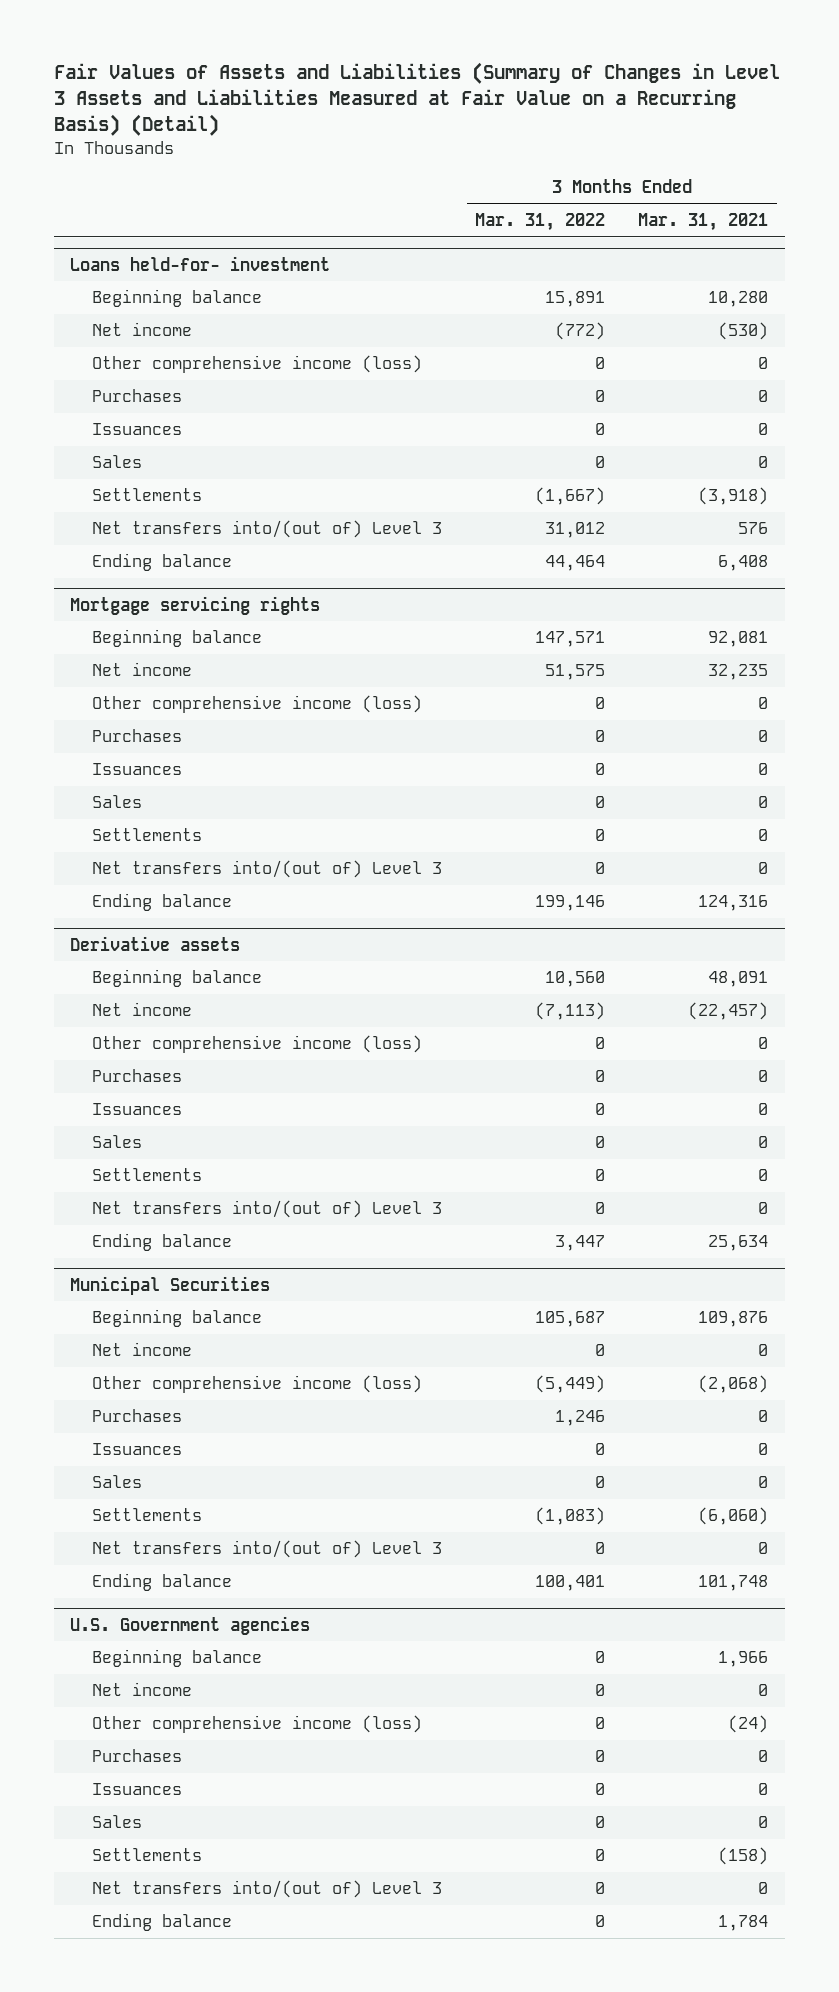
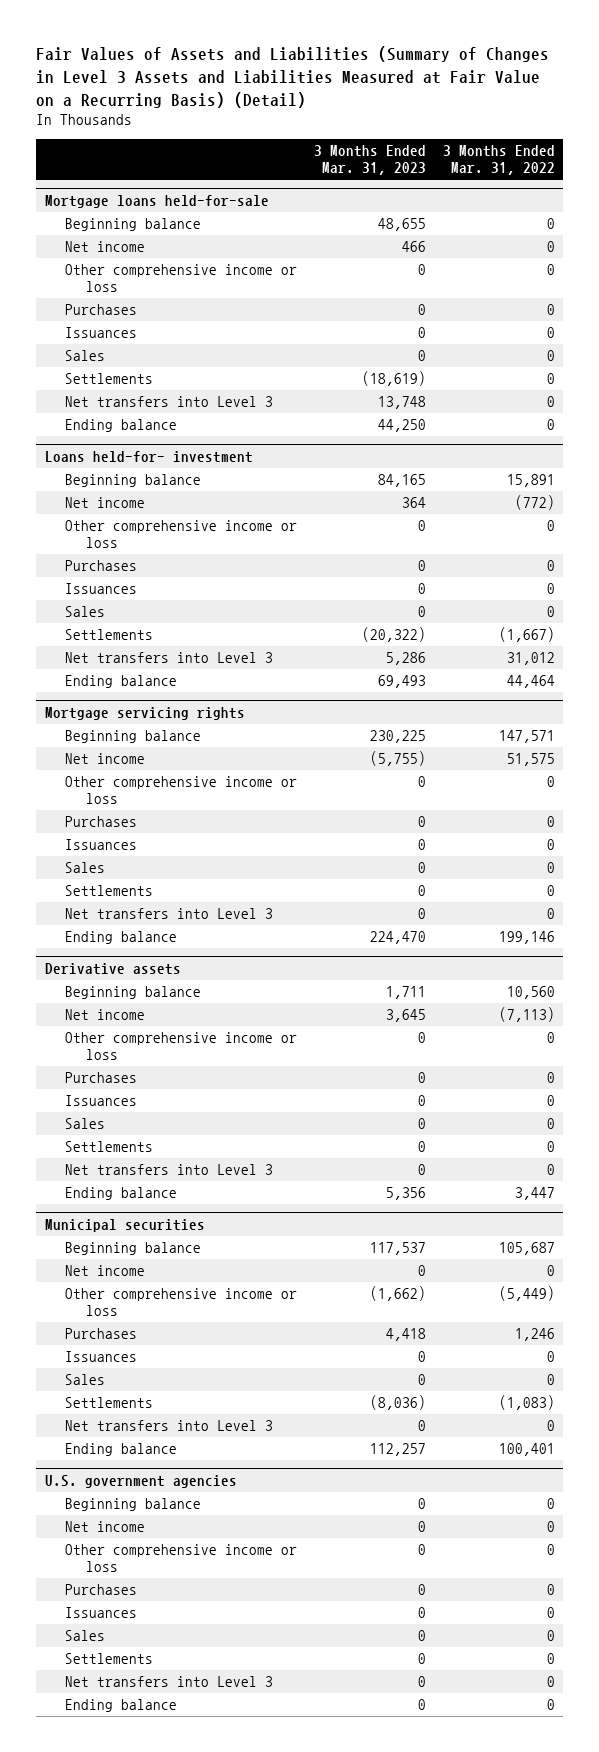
[638,212,769,231] Mar. 31, 2021 -> none
none -> [314,145,427,176] 3 Months Ended Mar. 31, 2023
none -> [44,194,269,208] Mortgage loans held-for-sale
none -> [65,218,202,232] Beginning balance
none -> [65,241,146,253] Net income
none -> [65,264,298,293] Other comprehensive income or loss
none -> [65,304,138,316] Purchases
none -> [65,327,138,339] Issuances
none -> [65,350,106,362] Sales
none -> [65,373,154,385] Settlements
none -> [65,396,274,408] Net transfers into Level 3
none -> [65,419,178,433] Ending balance
[92,355,423,374] Other comprehensive income (loss) -> [65,520,298,549] Other comprehensive income or loss
[92,520,443,539] Net transfers into/(out of) Level 3 -> [65,652,274,664] Net transfers into Level 3
[92,695,423,714] Other comprehensive income (loss) -> [65,776,298,805] Other comprehensive income or loss
[92,860,443,879] Net transfers into/(out of) Level 3 -> [65,908,274,920] Net transfers into Level 3
[92,1035,423,1054] Other comprehensive income (loss) -> [65,1032,298,1061] Other comprehensive income or loss
[92,1200,443,1219] Net transfers into/(out of) Level 3 -> [65,1164,274,1176] Net transfers into Level 3
[70,1275,271,1295] Municipal Securities -> [44,1218,205,1232] Municipal securities
[92,1375,423,1394] Other comprehensive income (loss) -> [65,1288,298,1317] Other comprehensive income or loss
[92,1540,443,1559] Net transfers into/(out of) Level 3 -> [65,1420,274,1432] Net transfers into Level 3
[70,1615,311,1635] U.S. Government agencies -> [44,1474,237,1488] U.S. government agencies
[92,1715,423,1734] Other comprehensive income (loss) -> [65,1544,298,1573] Other comprehensive income or loss
[92,1880,443,1899] Net transfers into/(out of) Level 3 -> [65,1676,274,1688] Net transfers into Level 3

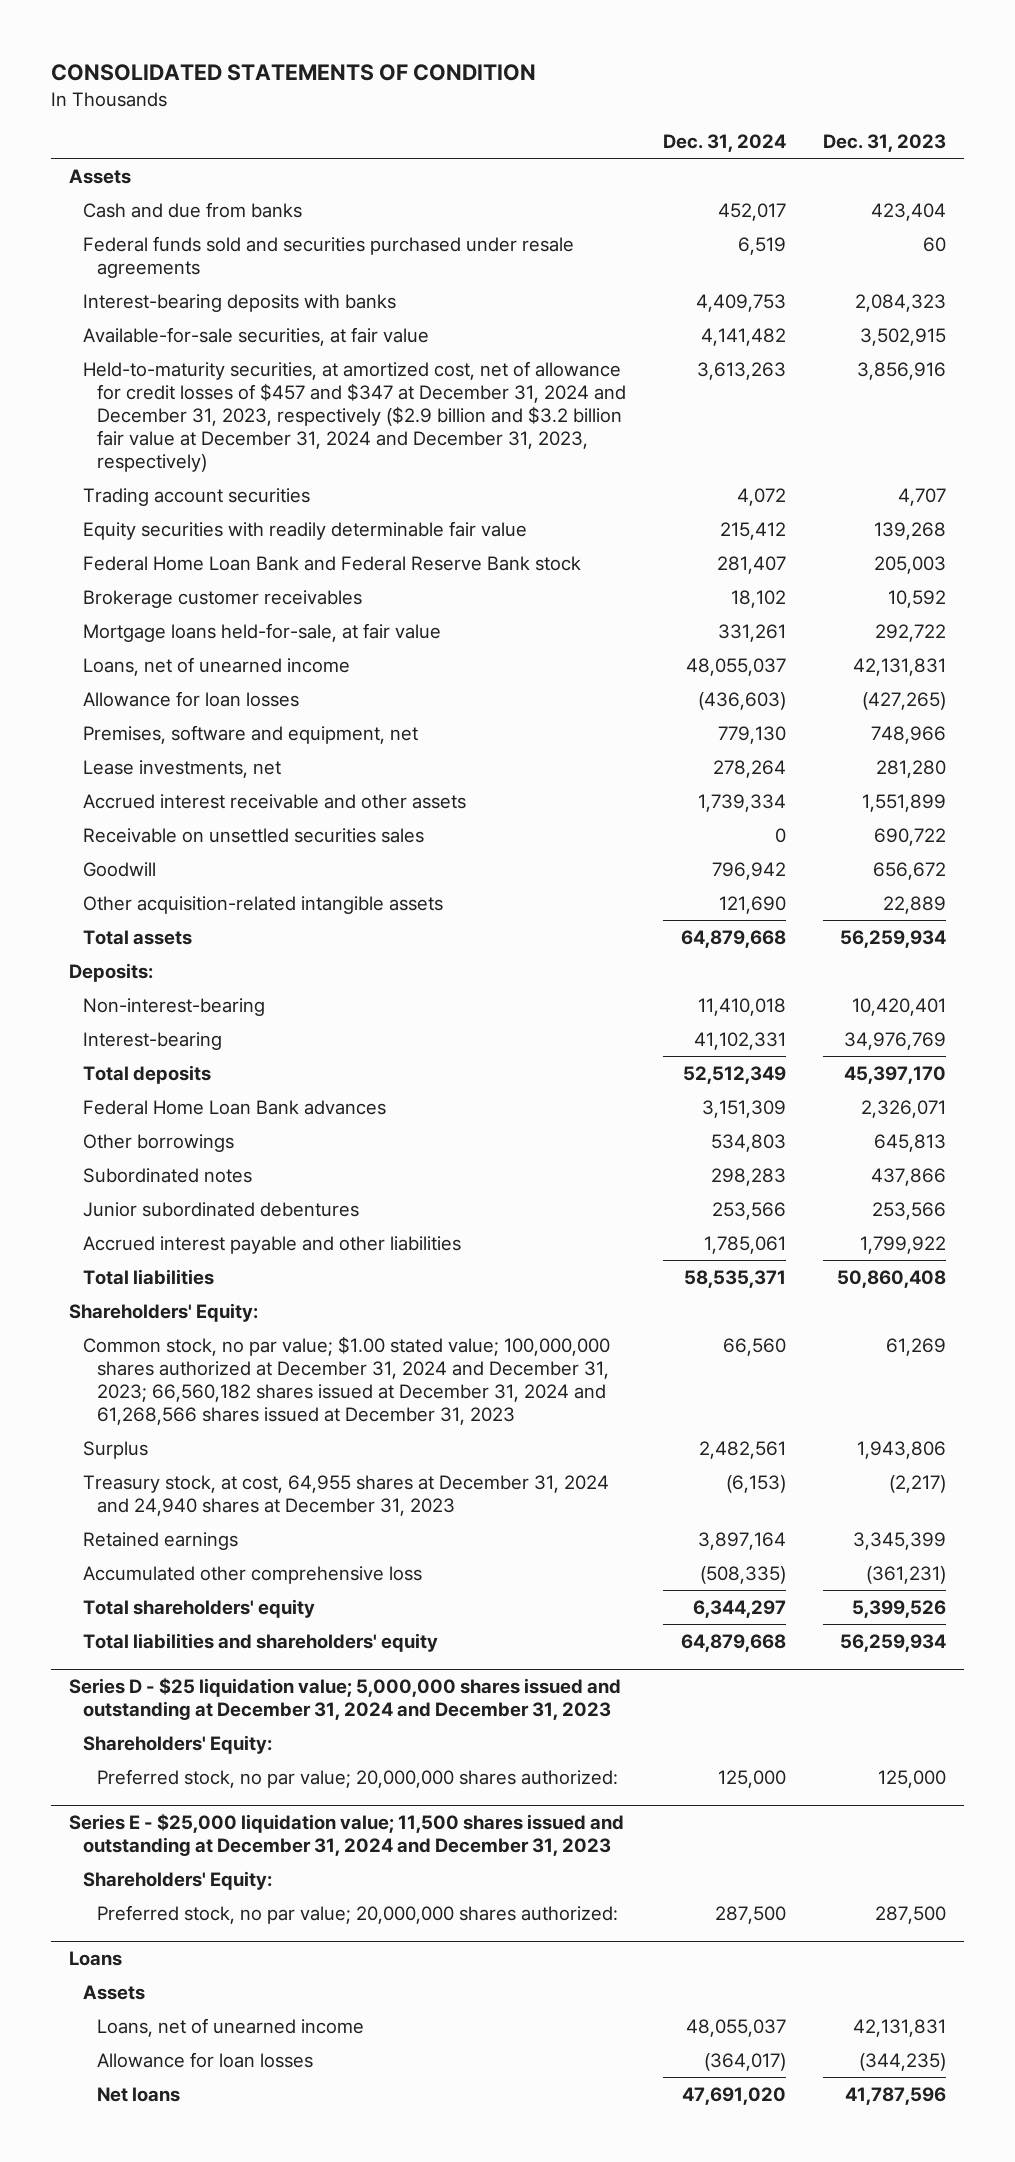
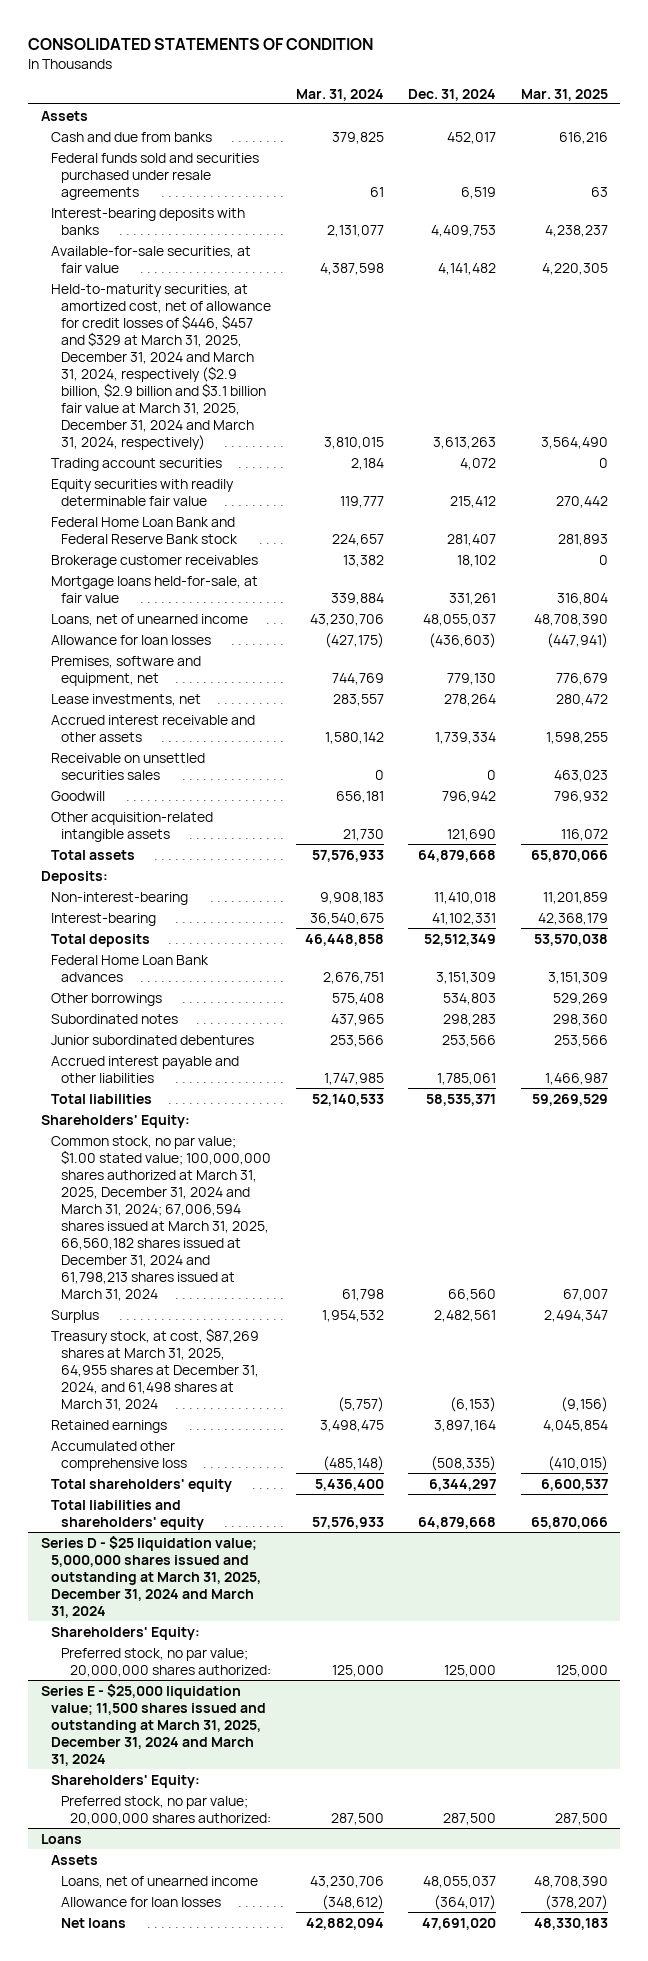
[822,134,946,153] Dec. 31, 2023 -> none
none -> [295,88,384,101] Mar. 31, 2024
none -> [520,88,608,101] Mar. 31, 2025
[83,360,627,472] Held-to-maturity securities, at amortized cost, net of allowance for credit losses of $457 and $347 at December 31, 2024 and December 31, 2023, respectively ($2.9 billion and $3.2 billion fair value at December 31, 2024 and December 31, 2023, respectively) -> [50,283,271,450] Held-to-maturity securities, at amortized cost, net of allowance for credit losses of $446, $457 and $329 at March 31, 2025, December 31, 2024 and March 31, 2024, respectively ($2.9 billion, $2.9 billion and $3.1 billion fair value at March 31, 2025, December 31, 2024 and March 31, 2024, respectively)
[83,1335,611,1425] Common stock, no par value; $1.00 stated value; 100,000,000 shares authorized at December 31, 2024 and December 31, 2023; 66,560,182 shares issued at December 31, 2024 and 61,268,566 shares issued at December 31, 2023 -> [50,1135,271,1301] Common stock, no par value; $1.00 stated value; 100,000,000 shares authorized at March 31, 2025, December 31, 2024 and March 31, 2024; 67,006,594 shares issued at March 31, 2025, 66,560,182 shares issued at December 31, 2024 and 61,798,213 shares issued at March 31, 2024
[83,1474,610,1516] Treasury stock, at cost, 64,955 shares at December 31, 2024 and 24,940 shares at December 31, 2023 -> [50,1327,259,1411] Treasury stock, at cost, $87,269 shares at March 31, 2025, 64,955 shares at December 31, 2024, and 61,498 shares at March 31, 2024
[69,1677,622,1721] Series D - $25 liquidation value; 5,000,000 shares issued and outstanding at December 31, 2024 and December 31, 2023 -> [40,1535,261,1618] Series D - $25 liquidation value; 5,000,000 shares issued and outstanding at March 31, 2025, December 31, 2024 and March 31, 2024
[69,1813,625,1857] Series E - $25,000 liquidation value; 11,500 shares issued and outstanding at December 31, 2024 and December 31, 2023 -> [40,1683,266,1766] Series E - $25,000 liquidation value; 11,500 shares issued and outstanding at March 31, 2025, December 31, 2024 and March 31, 2024

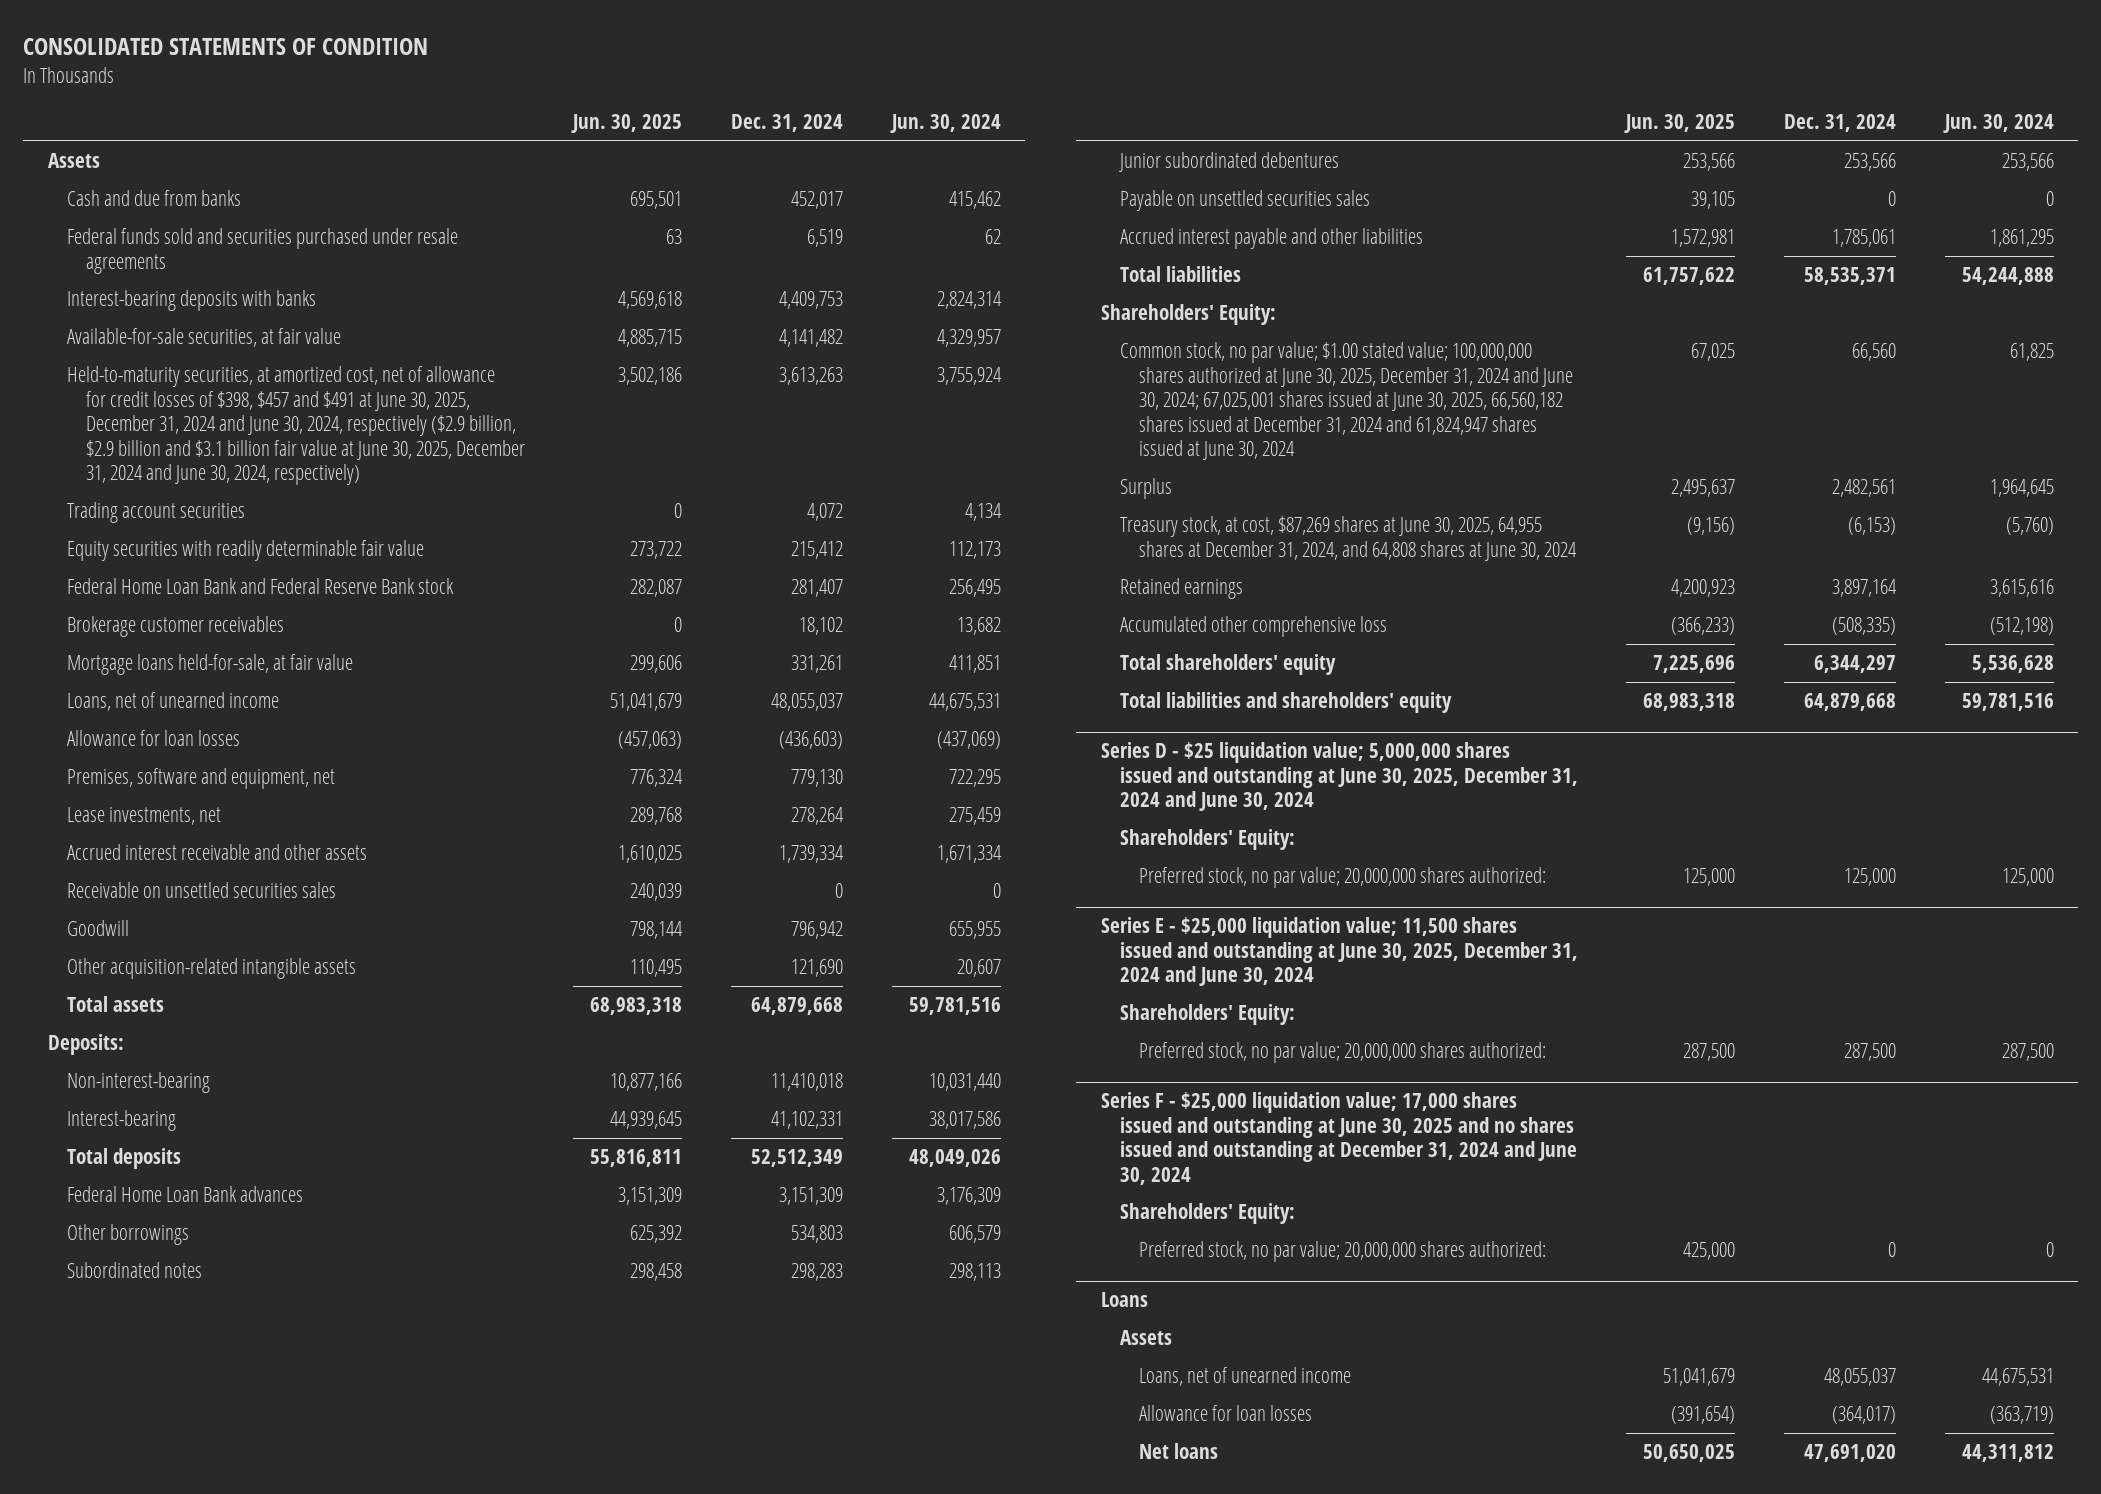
[295,88,384,101] Mar. 31, 2024 -> none
[520,88,608,101] Mar. 31, 2025 -> none
none -> [571,114,683,134] Jun. 30, 2025
none -> [889,114,1001,134] Jun. 30, 2024
[50,283,271,450] Held-to-maturity securities, at amortized cost, net of allowance for credit losses of $446, $457 and $329 at March 31, 2025, December 31, 2024 and March 31, 2024, respectively ($2.9 billion, $2.9 billion and $3.1 billion fair value at March 31, 2025, December 31, 2024 and March 31, 2024, respectively) -> [66,366,525,486] Held-to-maturity securities, at amortized cost, net of allowance for credit losses of $398, $457 and $491 at June 30, 2025, December 31, 2024 and June 30, 2024, respectively ($2.9 billion, $2.9 billion and $3.1 billion fair value at June 30, 2025, December 31, 2024 and June 30, 2024, respectively)
none -> [1119,190,1370,212] Payable on unsettled securities sales
[50,1135,271,1301] Common stock, no par value; $1.00 stated value; 100,000,000 shares authorized at March 31, 2025, December 31, 2024 and March 31, 2024; 67,006,594 shares issued at March 31, 2025, 66,560,182 shares issued at December 31, 2024 and 61,798,213 shares issued at March 31, 2024 -> [1119,342,1573,461] Common stock, no par value; $1.00 stated value; 100,000,000 shares authorized at June 30, 2025, December 31, 2024 and June 30, 2024; 67,025,001 shares issued at June 30, 2025, 66,560,182 shares issued at December 31, 2024 and 61,824,947 shares issued at June 30, 2024
[50,1327,259,1411] Treasury stock, at cost, $87,269 shares at March 31, 2025, 64,955 shares at December 31, 2024, and 61,498 shares at March 31, 2024 -> [1119,516,1577,561] Treasury stock, at cost, $87,269 shares at June 30, 2025, 64,955 shares at December 31, 2024, and 64,808 shares at June 30, 2024
[40,1535,261,1618] Series D - $25 liquidation value; 5,000,000 shares issued and outstanding at March 31, 2025, December 31, 2024 and March 31, 2024 -> [1100,742,1578,812] Series D - $25 liquidation value; 5,000,000 shares issued and outstanding at June 30, 2025, December 31, 2024 and June 30, 2024
[40,1683,266,1766] Series E - $25,000 liquidation value; 11,500 shares issued and outstanding at March 31, 2025, December 31, 2024 and March 31, 2024 -> [1100,917,1578,987] Series E - $25,000 liquidation value; 11,500 shares issued and outstanding at June 30, 2025, December 31, 2024 and June 30, 2024
none -> [1100,1092,1577,1185] Series F - $25,000 liquidation value; 17,000 shares issued and outstanding at June 30, 2025 and no shares issued and outstanding at December 31, 2024 and June 30, 2024
none -> [1119,1203,1295,1225] Shareholders' Equity:
none -> [1138,1241,1546,1263] Preferred stock, no par value; 20,000,000 shares authorized:

